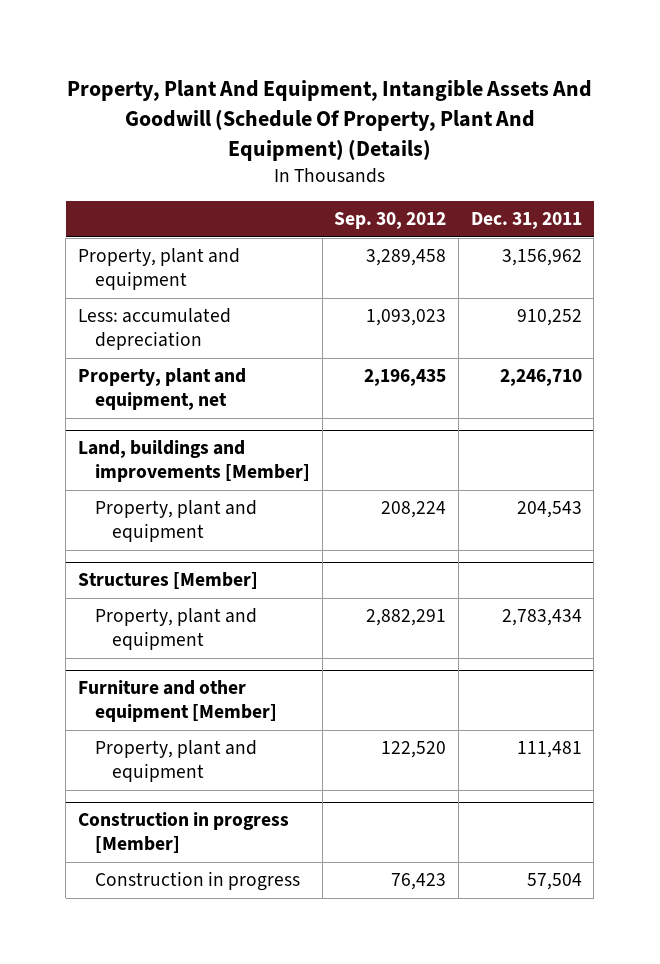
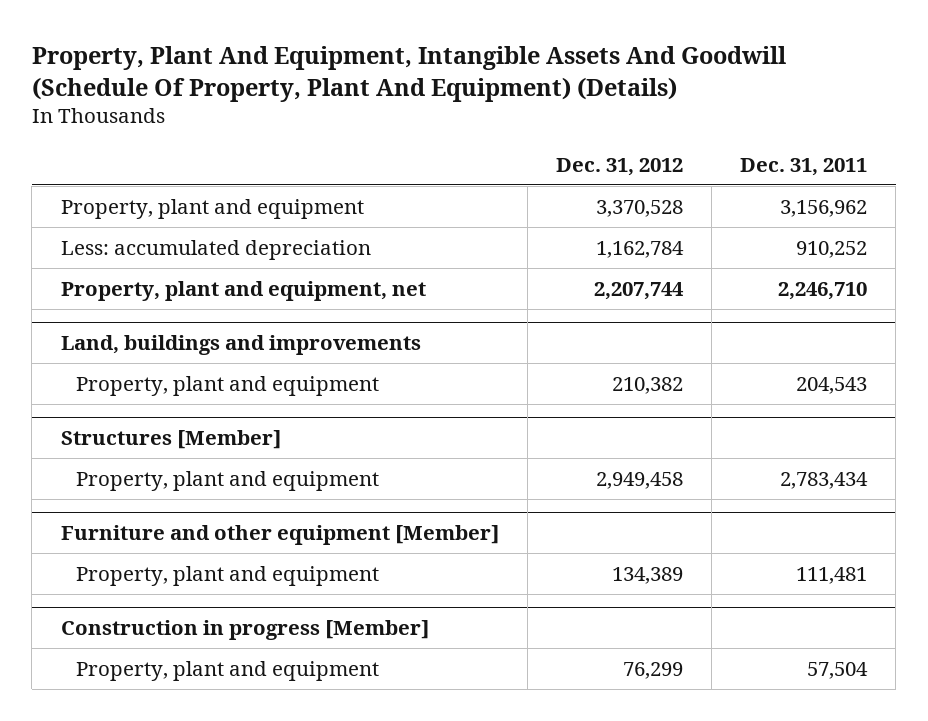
[334,212,447,230] Sep. 30, 2012 -> none
none -> [555,157,683,176] Dec. 31, 2012
[78,440,310,483] Land, buildings and improvements [Member] -> [60,335,421,356] Land, buildings and improvements
[94,871,300,892] Construction in progress -> [76,660,380,681] Property, plant and equipment

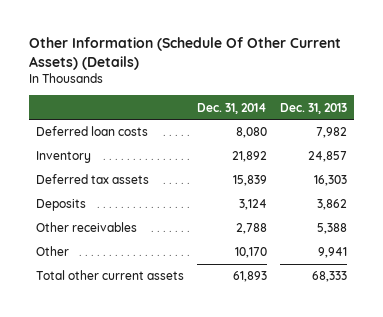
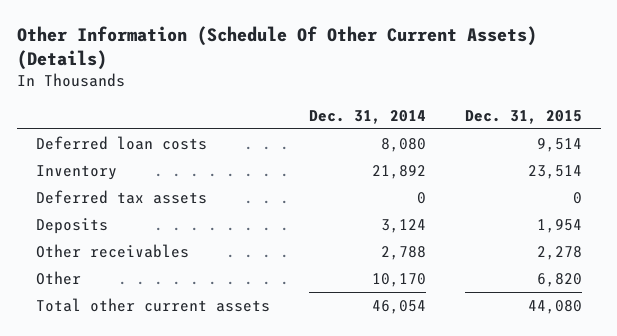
[280,102,348,114] Dec. 31, 2013 -> none
none -> [464,109,582,124] Dec. 31, 2015
[233,175,268,187] 15,839 -> [416,191,426,204] 0
[233,271,268,283] 61,893 -> [371,299,426,314] 46,054

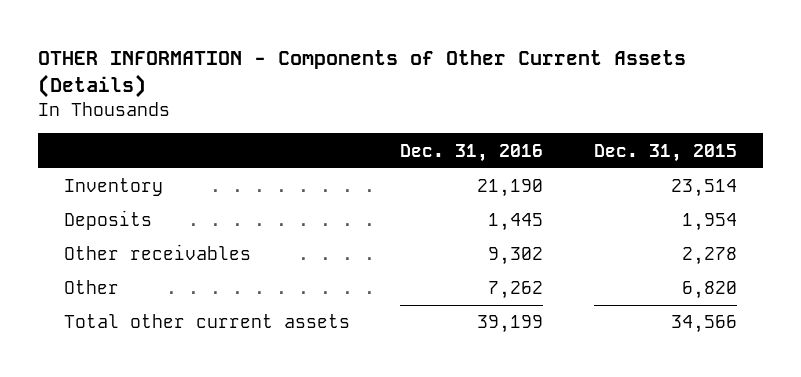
[16,25,537,70] Other Information (Schedule Of Other Current Assets) (Details) -> [38,50,687,99] OTHER INFORMATION - Components of Other Current Assets (Details)
[308,109,426,124] Dec. 31, 2014 -> none
none -> [400,143,544,162] Dec. 31, 2016
[35,135,207,150] Deferred loan costs -> none
[35,189,207,204] Deferred tax assets -> none
[527,299,582,314] 44,080 -> [671,315,738,334] 34,566

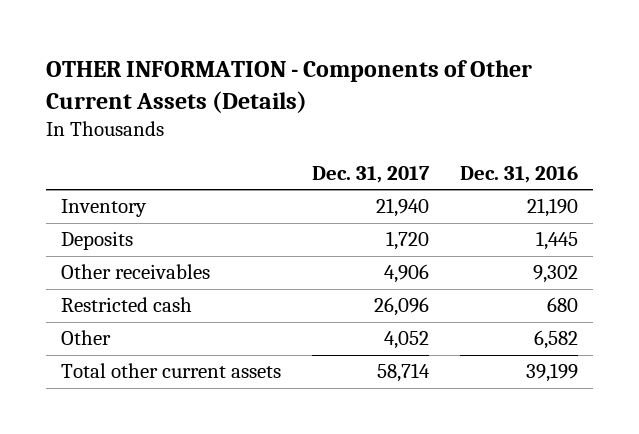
[594,143,738,162] Dec. 31, 2015 -> none
none -> [311,165,430,183] Dec. 31, 2017
none -> [61,297,193,313] Restricted cash
[488,281,544,300] 7,262 -> [533,330,578,350] 6,582

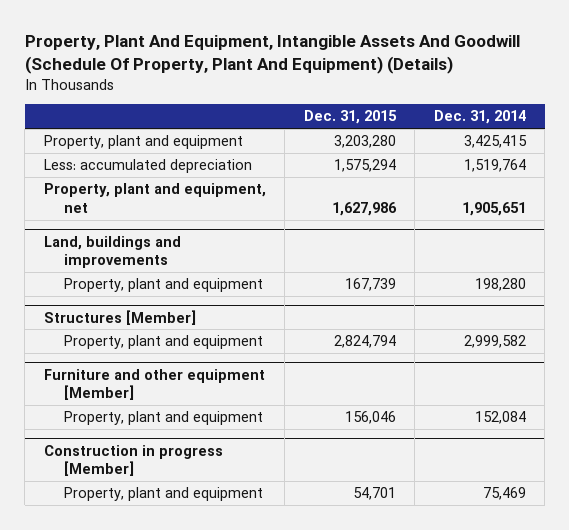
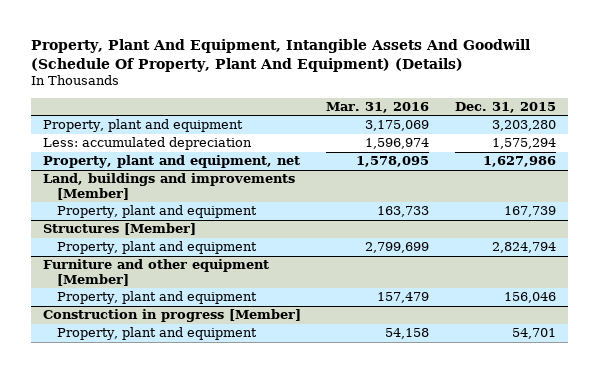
[433,110,526,125] Dec. 31, 2014 -> none
none -> [326,101,430,113] Mar. 31, 2016
[43,235,181,269] Land, buildings and improvements -> [43,173,296,200] Land, buildings and improvements [Member]

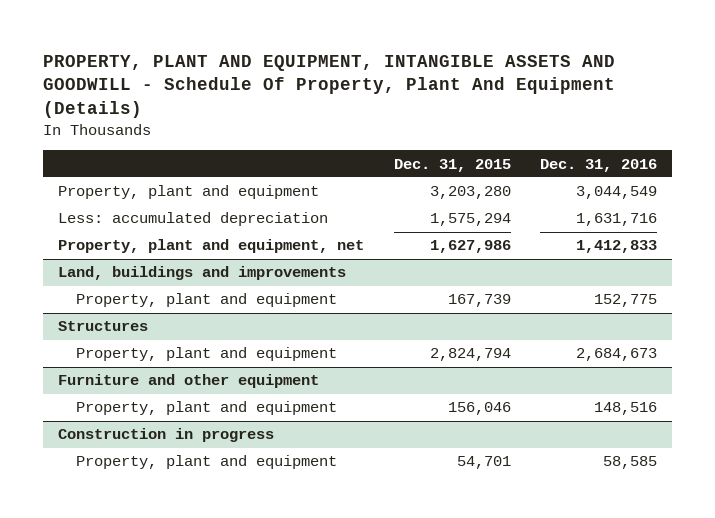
[30,38,530,72] Property, Plant And Equipment, Intangible Assets And Goodwill (Schedule Of Property, Plant And Equipment) (Details) -> [42,54,615,119] PROPERTY, PLANT AND EQUIPMENT, INTANGIBLE ASSETS AND GOODWILL - Schedule Of Property, Plant And Equipment (Details)
[326,101,430,113] Mar. 31, 2016 -> none
none -> [540,158,658,172] Dec. 31, 2016
[43,173,296,200] Land, buildings and improvements [Member] -> [57,266,346,281] Land, buildings and improvements
[43,223,197,236] Structures [Member] -> [57,321,148,332] Structures
[43,259,270,286] Furniture and other equipment [Member] -> [57,374,319,389] Furniture and other equipment
[43,309,302,323] Construction in progress [Member] -> [57,428,274,443] Construction in progress

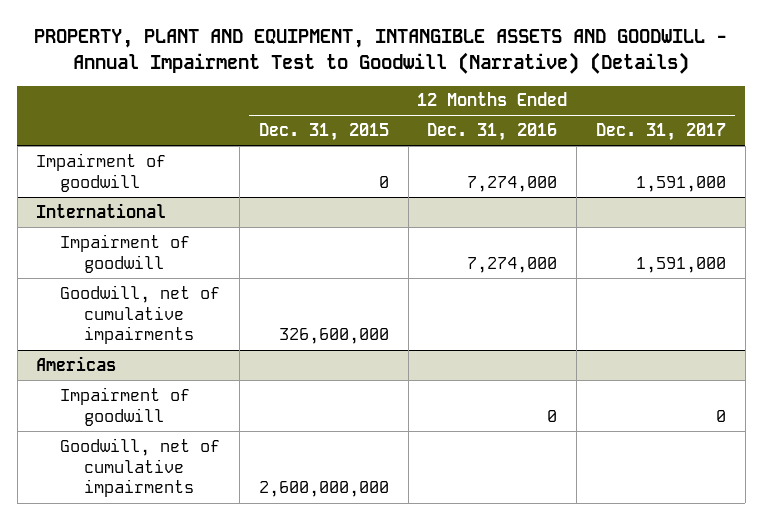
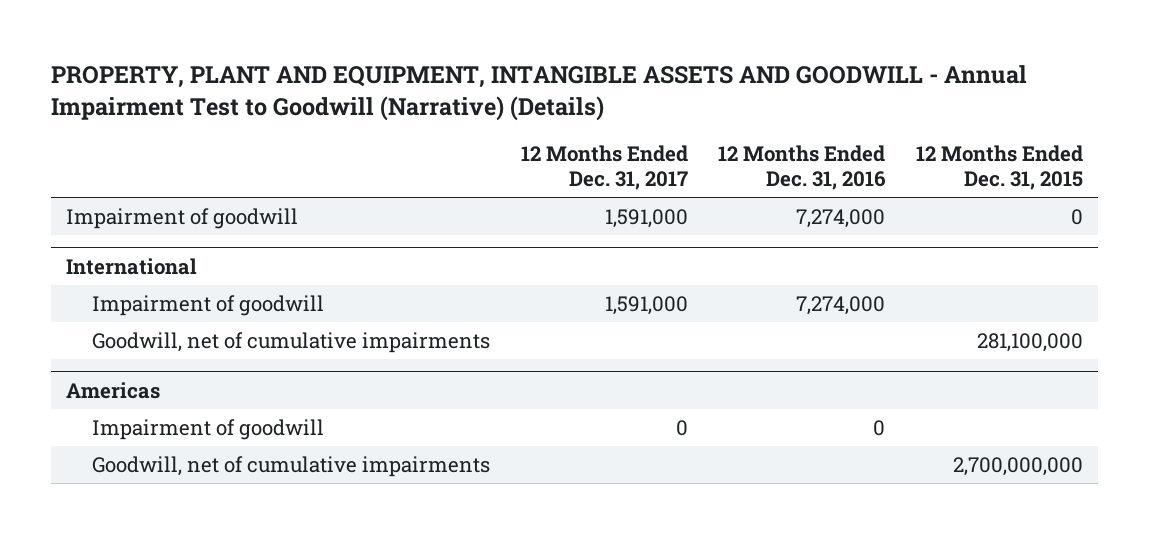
[278,328,389,345] 326,600,000 -> [976,333,1083,353] 281,100,000
[258,481,389,498] 2,600,000,000 -> [952,457,1083,477] 2,700,000,000

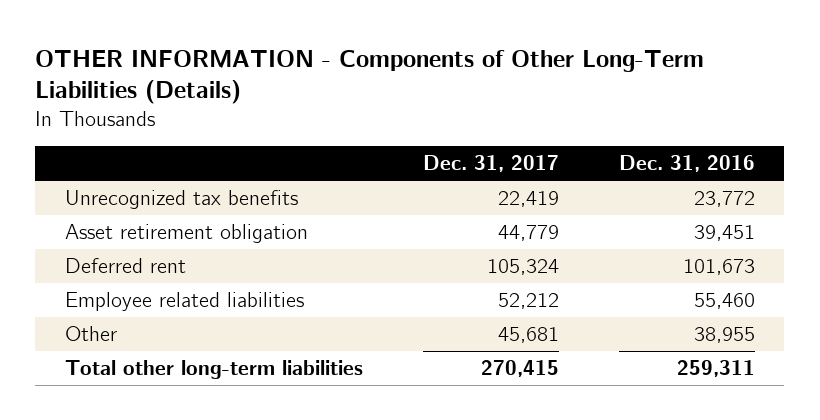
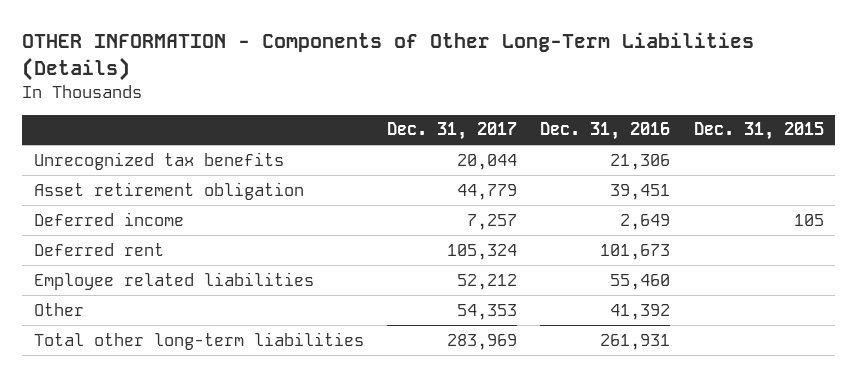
none -> [693,122,824,141] Dec. 31, 2015
[497,190,559,207] 22,419 -> [457,153,518,170] 20,044
[693,190,755,207] 23,772 -> [610,153,671,170] 21,306
none -> [33,211,184,226] Deferred income
[497,326,559,343] 45,681 -> [457,303,518,320] 54,353
[693,326,755,343] 38,955 -> [610,303,671,320] 41,392
[480,359,559,377] 270,415 -> [447,333,518,350] 283,969
[676,359,755,377] 259,311 -> [600,333,671,350] 261,931

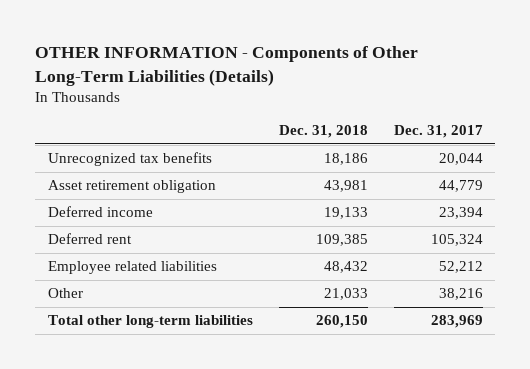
[540,122,671,141] Dec. 31, 2016 -> none
[693,122,824,141] Dec. 31, 2015 -> none
none -> [278,125,368,139] Dec. 31, 2018
[467,213,518,230] 7,257 -> [438,207,483,220] 23,394
[457,303,518,320] 54,353 -> [438,288,483,301] 38,216

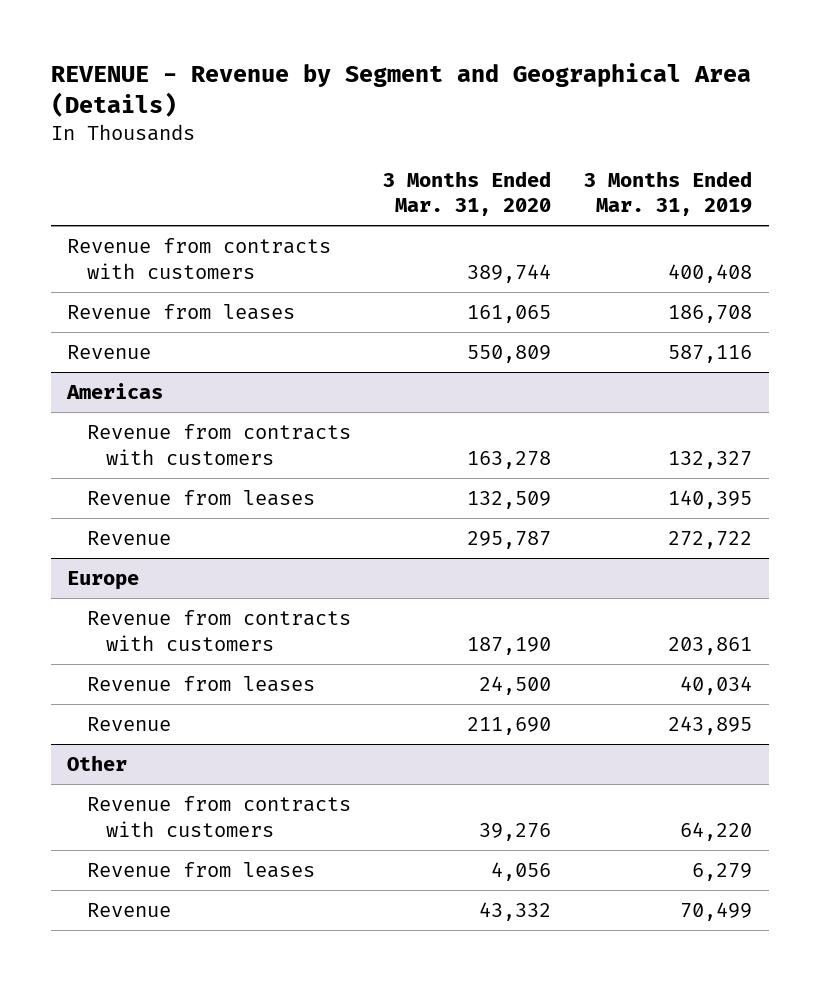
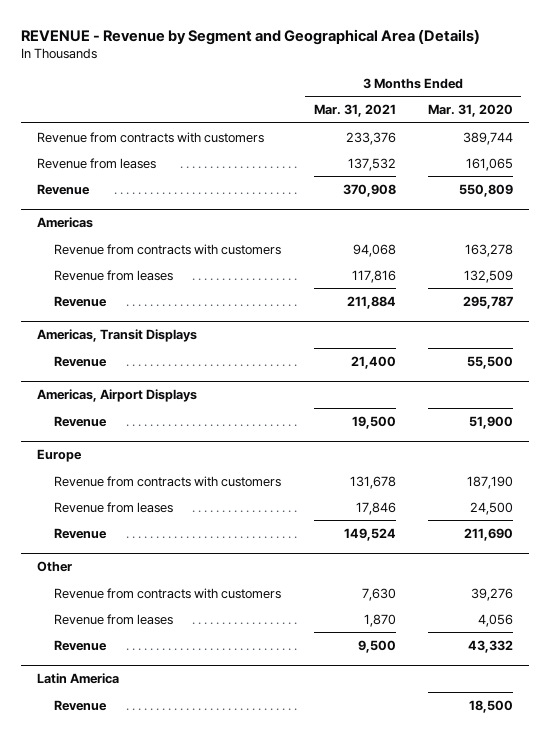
[584,170,753,217] 3 Months Ended Mar. 31, 2019 -> none
none -> [313,104,396,118] Mar. 31, 2021
none -> [37,329,198,343] Americas, Transit Displays
none -> [54,355,108,367] Revenue
none -> [37,389,198,403] Americas, Airport Displays
none -> [54,415,108,427] Revenue
none -> [37,673,120,685] Latin America
none -> [54,699,108,711] Revenue

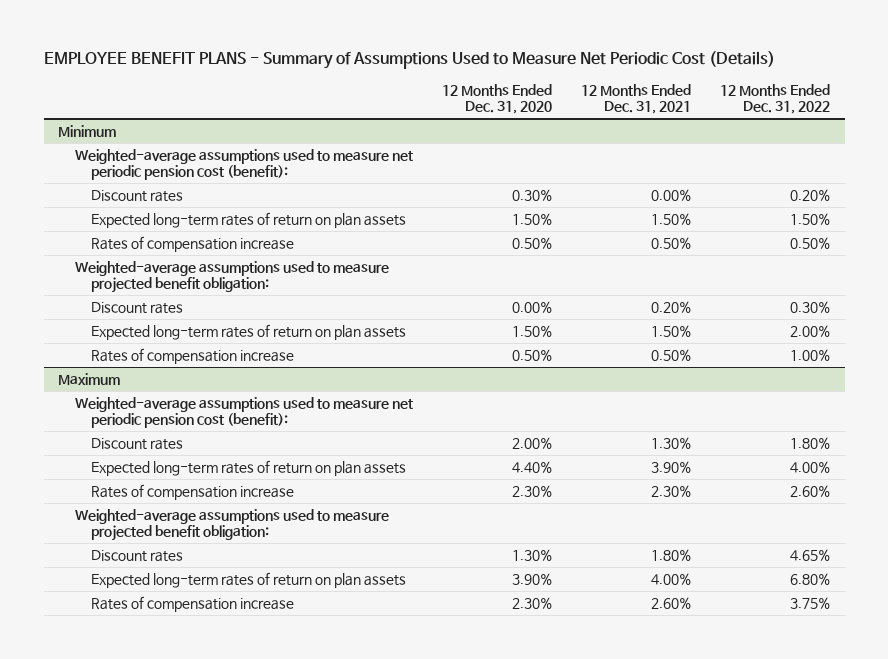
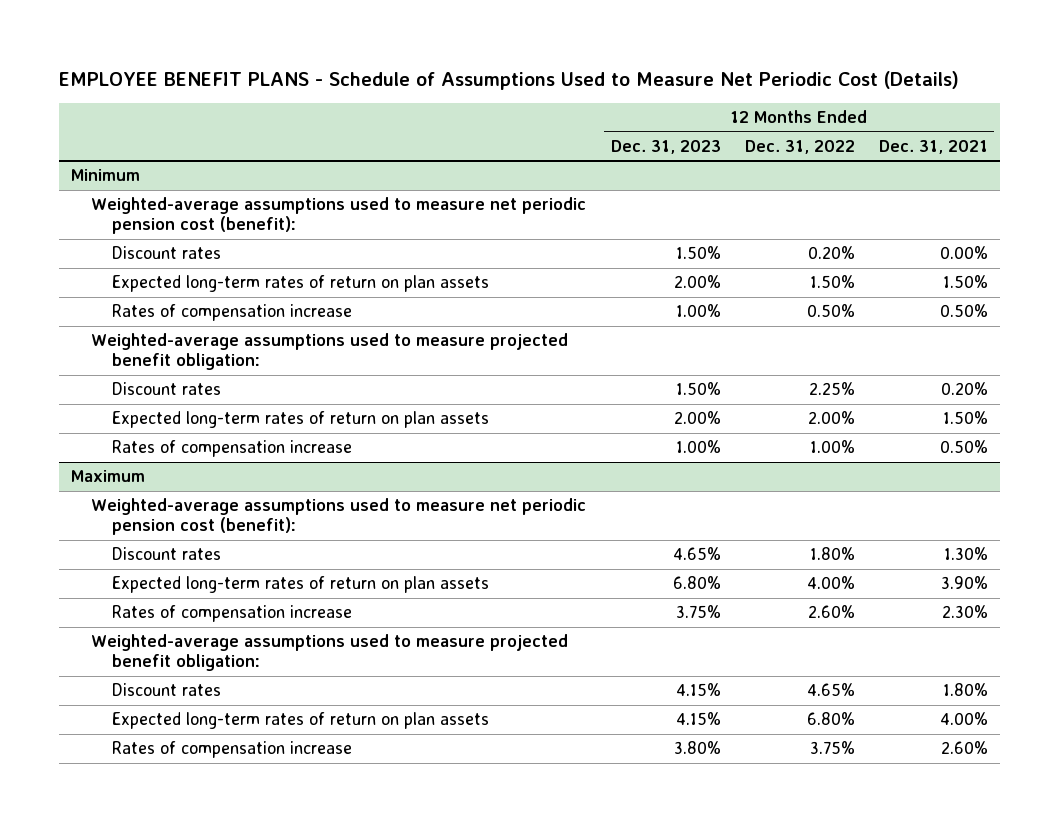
[43,51,775,70] EMPLOYEE BENEFIT PLANS - Summary of Assumptions Used to Measure Net Periodic Cost (Details) -> [58,70,959,90] EMPLOYEE BENEFIT PLANS - Schedule of Assumptions Used to Measure Net Periodic Cost (Details)
[441,83,552,114] 12 Months Ended Dec. 31, 2020 -> none
none -> [610,139,721,154] Dec. 31, 2023
[790,300,831,313] 0.30% -> [808,382,855,396] 2.25%

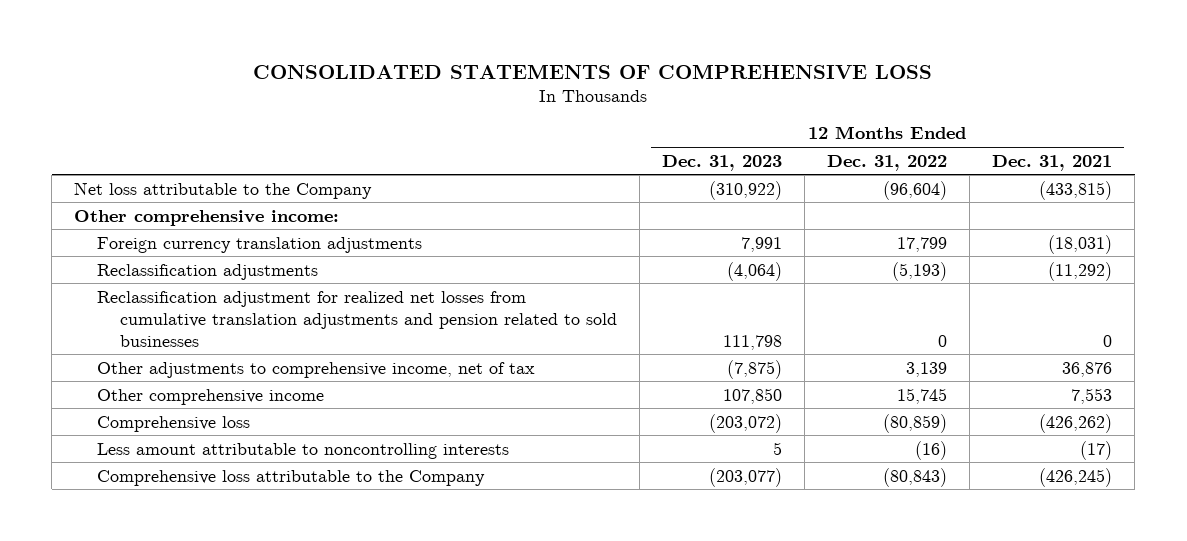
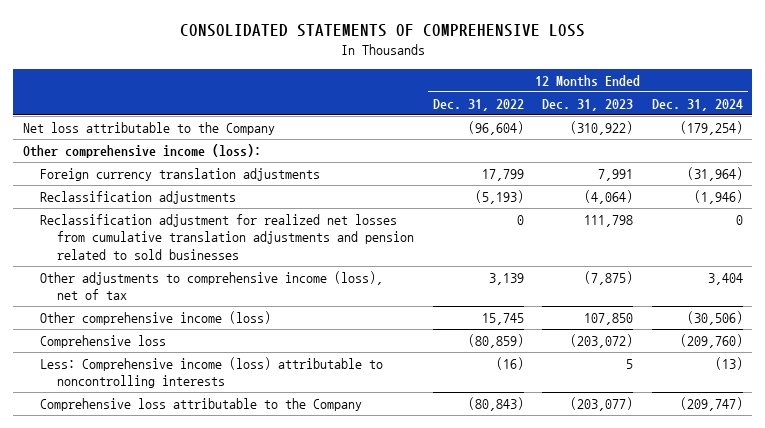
[992,154,1113,171] Dec. 31, 2021 -> none
none -> [651,98,743,111] Dec. 31, 2024
[74,209,340,226] Other comprehensive income: -> [22,144,261,159] Other comprehensive income (loss):
[97,361,536,378] Other adjustments to comprehensive income, net of tax -> [39,271,383,301] Other adjustments to comprehensive income (loss), net of tax
[97,388,325,405] Other comprehensive income -> [39,311,271,326] Other comprehensive income (loss)
[97,442,510,459] Less amount attributable to noncontrolling interests -> [39,357,383,389] Less: Comprehensive income (loss) attributable to noncontrolling interests

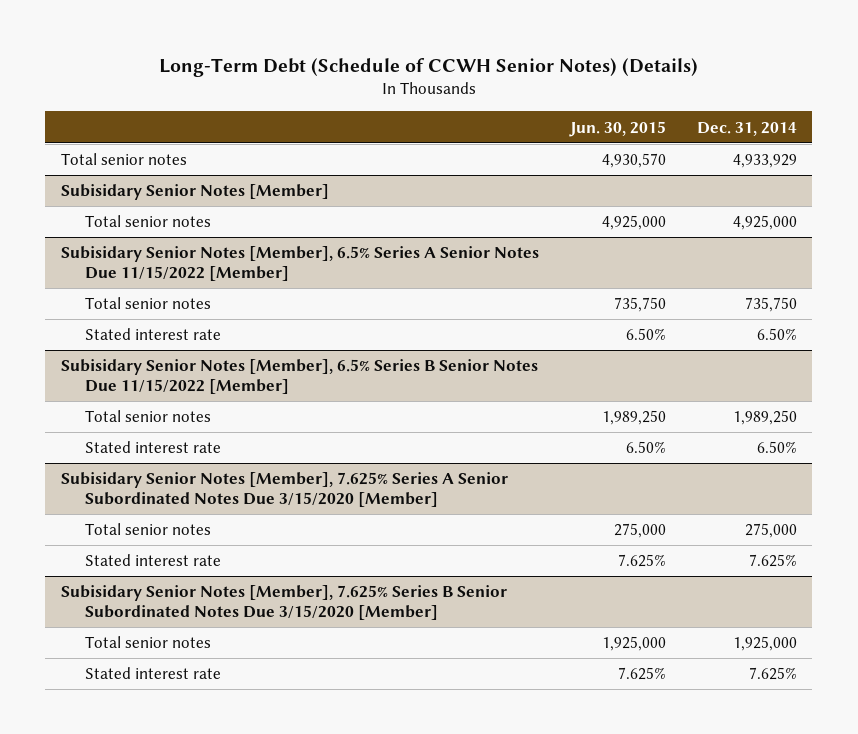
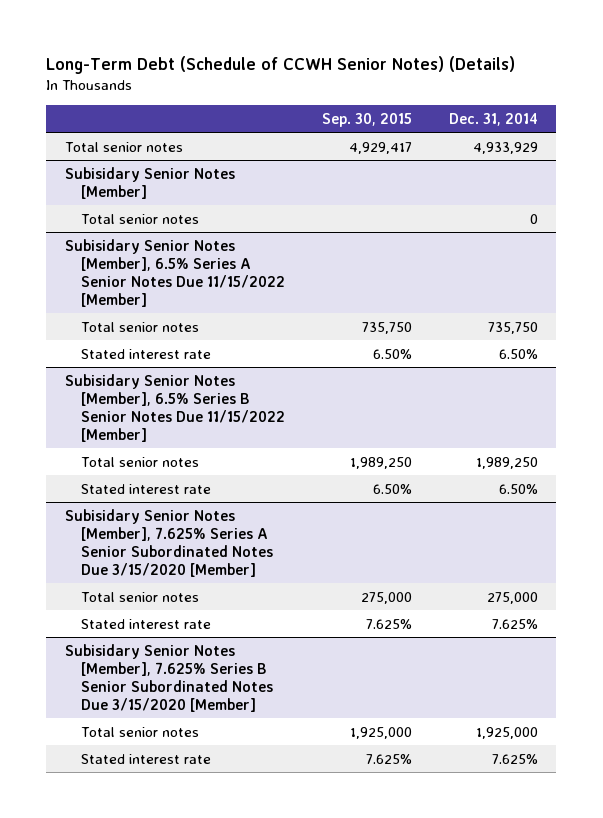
[568,120,666,137] Jun. 30, 2015 -> none
none -> [322,112,413,127] Sep. 30, 2015
[732,215,797,231] 4,925,000 -> [530,213,539,224] 0

